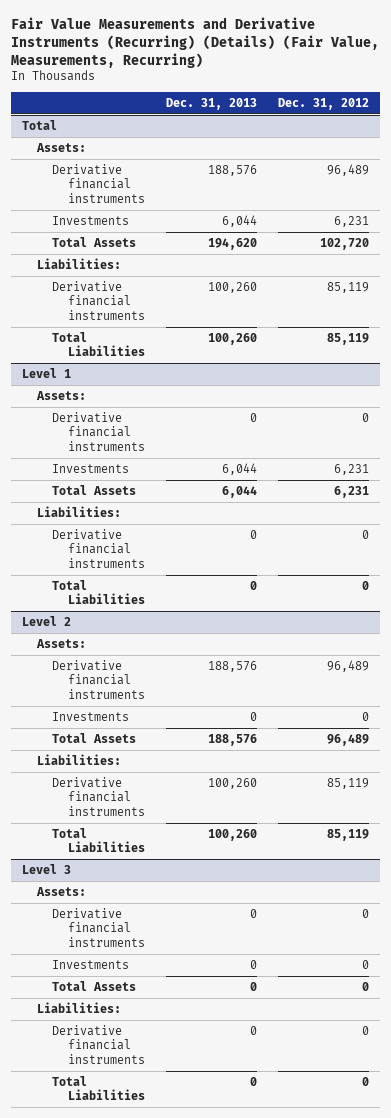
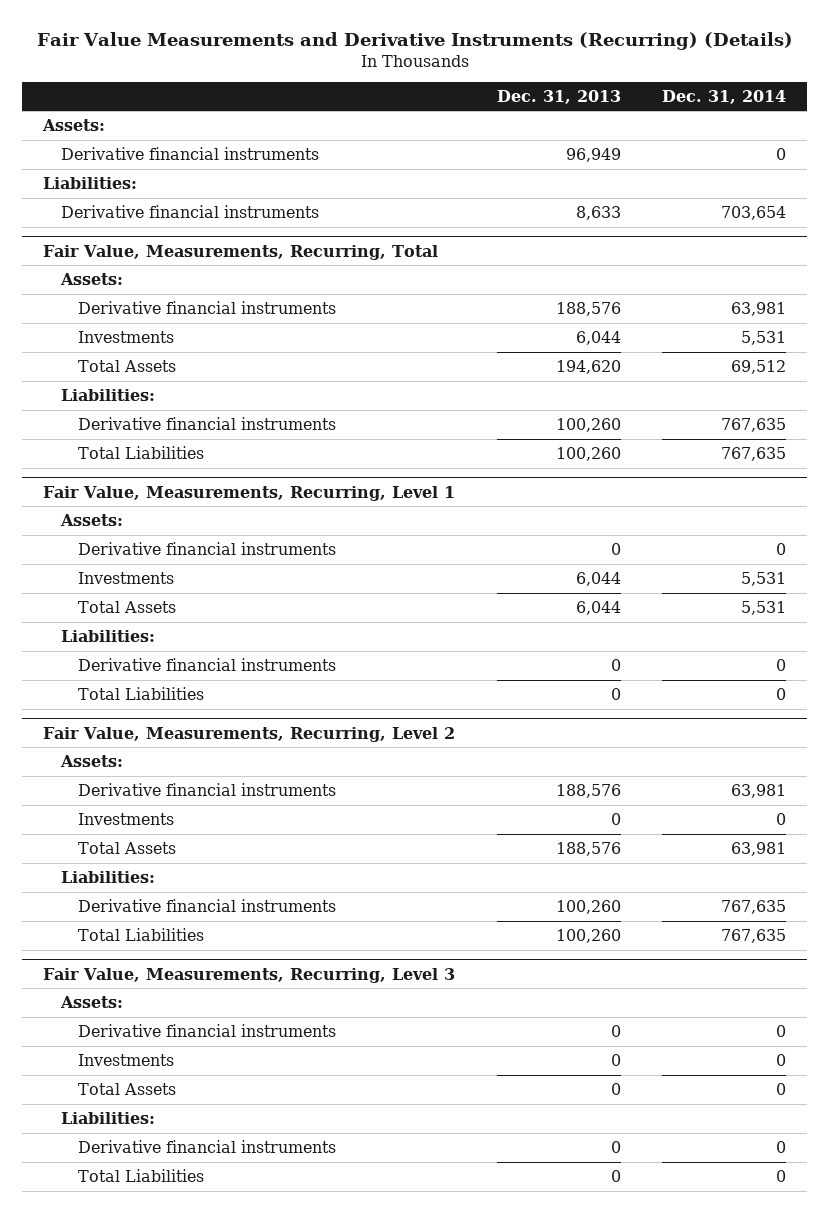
[11,17,380,68] Fair Value Measurements and Derivative Instruments (Recurring) (Details) (Fair Value, Measurements, Recurring) -> [36,31,793,50] Fair Value Measurements and Derivative Instruments (Recurring) (Details)
[278,97,370,110] Dec. 31, 2012 -> none
none -> [662,89,787,104] Dec. 31, 2014
[21,120,57,131] Total -> none
none -> [60,146,319,160] Derivative financial instruments
none -> [42,176,137,189] Liabilities:
none -> [60,204,319,218] Derivative financial instruments
none -> [42,244,438,260] Fair Value, Measurements, Recurring, Total
none -> [59,272,123,285] Assets:
[21,368,71,379] Level 1 -> none
none -> [42,485,455,501] Fair Value, Measurements, Recurring, Level 1
[21,616,71,627] Level 2 -> none
none -> [42,726,455,742] Fair Value, Measurements, Recurring, Level 2
[21,864,71,875] Level 3 -> none
none -> [42,967,455,983] Fair Value, Measurements, Recurring, Level 3

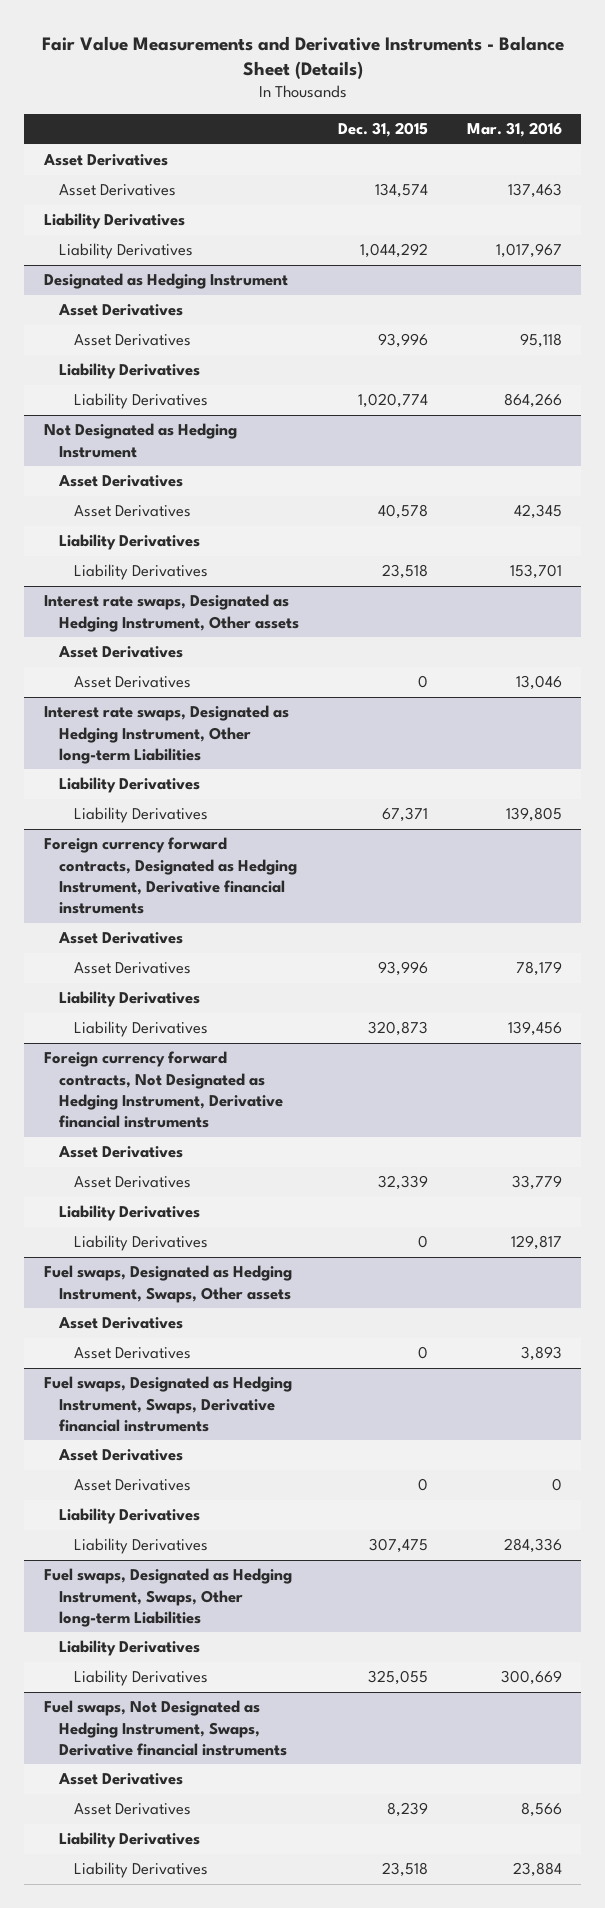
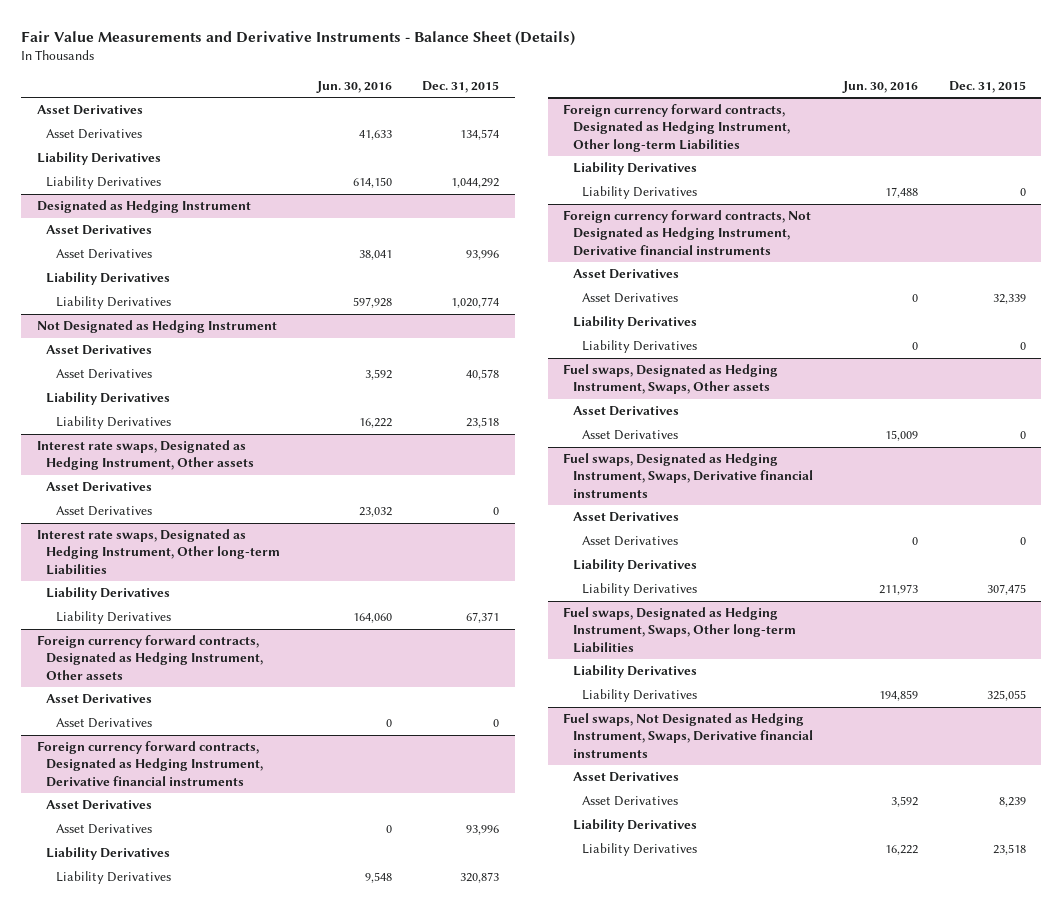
[466,122,562,138] Mar. 31, 2016 -> none
none -> [315,80,392,93] Jun. 30, 2016
none -> [36,635,264,680] Foreign currency forward contracts, Designated as Hedging Instrument, Other assets
none -> [46,694,153,705] Asset Derivatives
none -> [55,718,152,729] Asset Derivatives
none -> [563,104,790,152] Foreign currency forward contracts, Designated as Hedging Instrument, Other long-term Liabilities
none -> [572,162,697,176] Liability Derivatives
none -> [582,186,698,200] Liability Derivatives

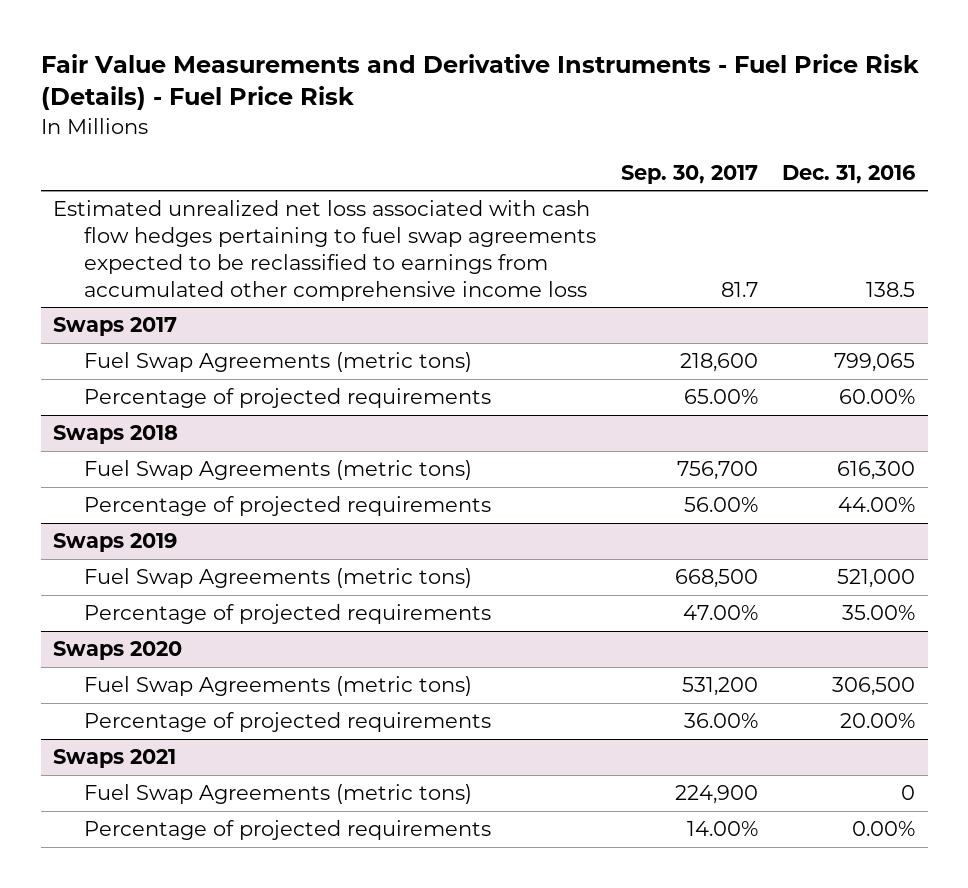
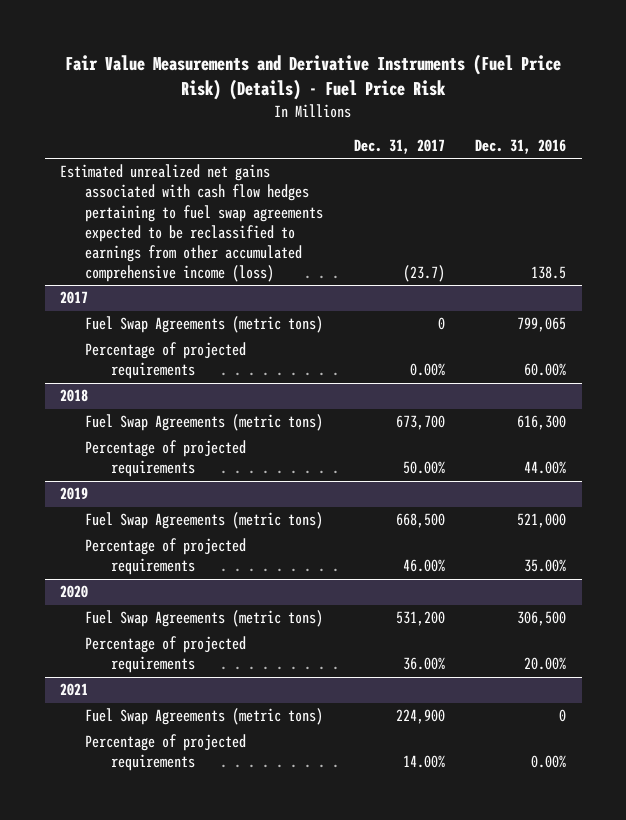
[40,53,919,111] Fair Value Measurements and Derivative Instruments - Fuel Price Risk (Details) - Fuel Price Risk -> [65,53,562,100] Fair Value Measurements and Derivative Instruments (Fuel Price Risk) (Details) - Fuel Price Risk
[620,164,758,184] Sep. 30, 2017 -> none
none -> [353,139,445,155] Dec. 31, 2017
[52,200,596,302] Estimated unrealized net loss associated with cash flow hedges pertaining to fuel swap agreements expected to be reclassified to earnings from accumulated other comprehensive income loss -> [60,164,324,282] Estimated unrealized net gains associated with cash flow hedges pertaining to fuel swap agreements expected to be reclassified to earnings from other accumulated comprehensive income (loss)
[52,317,177,337] Swaps 2017 -> [60,291,89,305] 2017
[52,425,178,445] Swaps 2018 -> [60,389,89,403] 2018
[52,533,177,553] Swaps 2019 -> [60,487,89,501] 2019
[52,641,182,661] Swaps 2020 -> [60,585,89,599] 2020
[52,749,176,769] Swaps 2021 -> [60,683,89,697] 2021

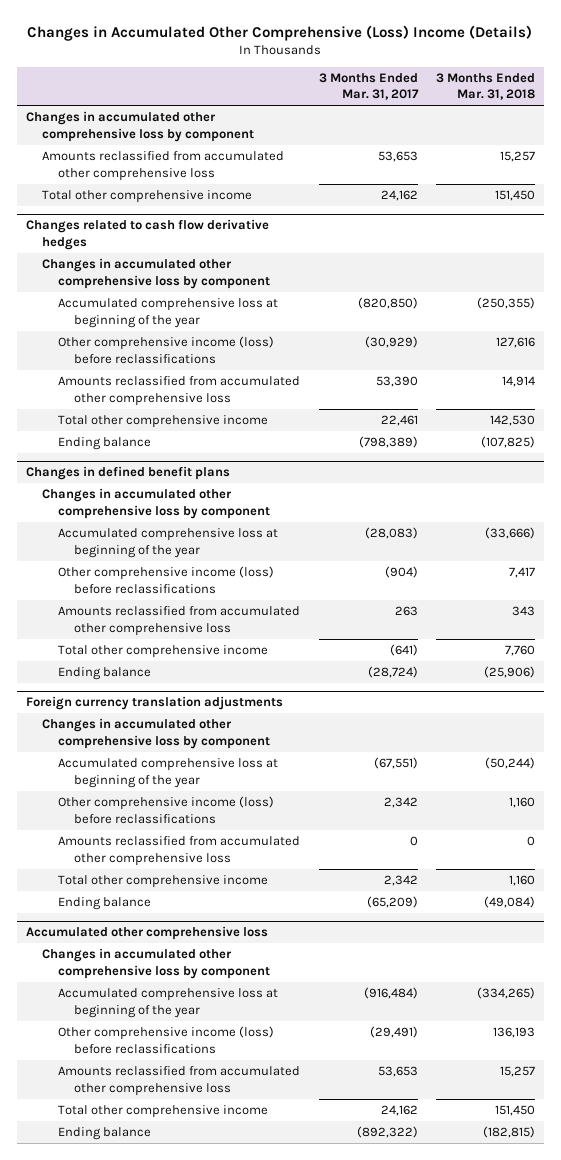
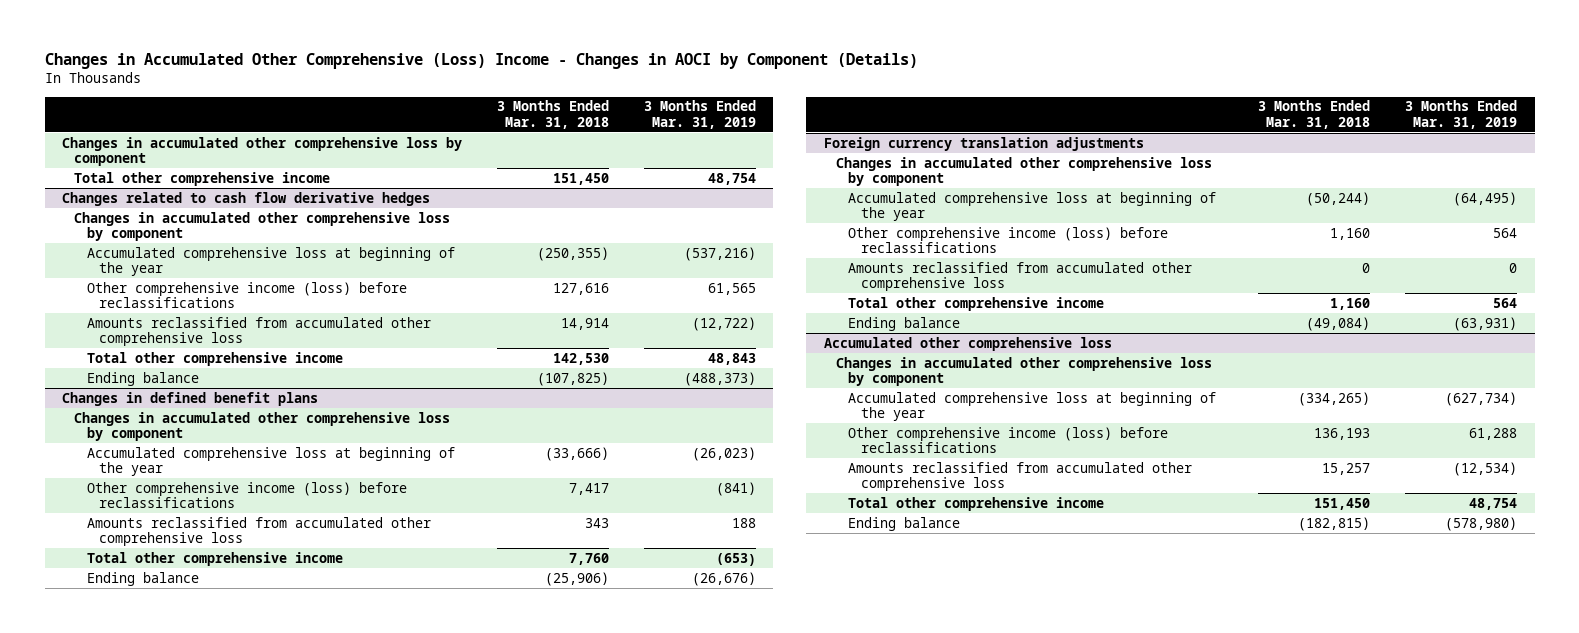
[27,24,533,41] Changes in Accumulated Other Comprehensive (Loss) Income (Details) -> [44,53,918,70] Changes in Accumulated Other Comprehensive (Loss) Income - Changes in AOCI by Component (Details)
[318,72,419,101] 3 Months Ended Mar. 31, 2017 -> none
none -> [643,100,756,129] 3 Months Ended Mar. 31, 2019
[41,151,284,181] Amounts reclassified from accumulated other comprehensive loss -> none

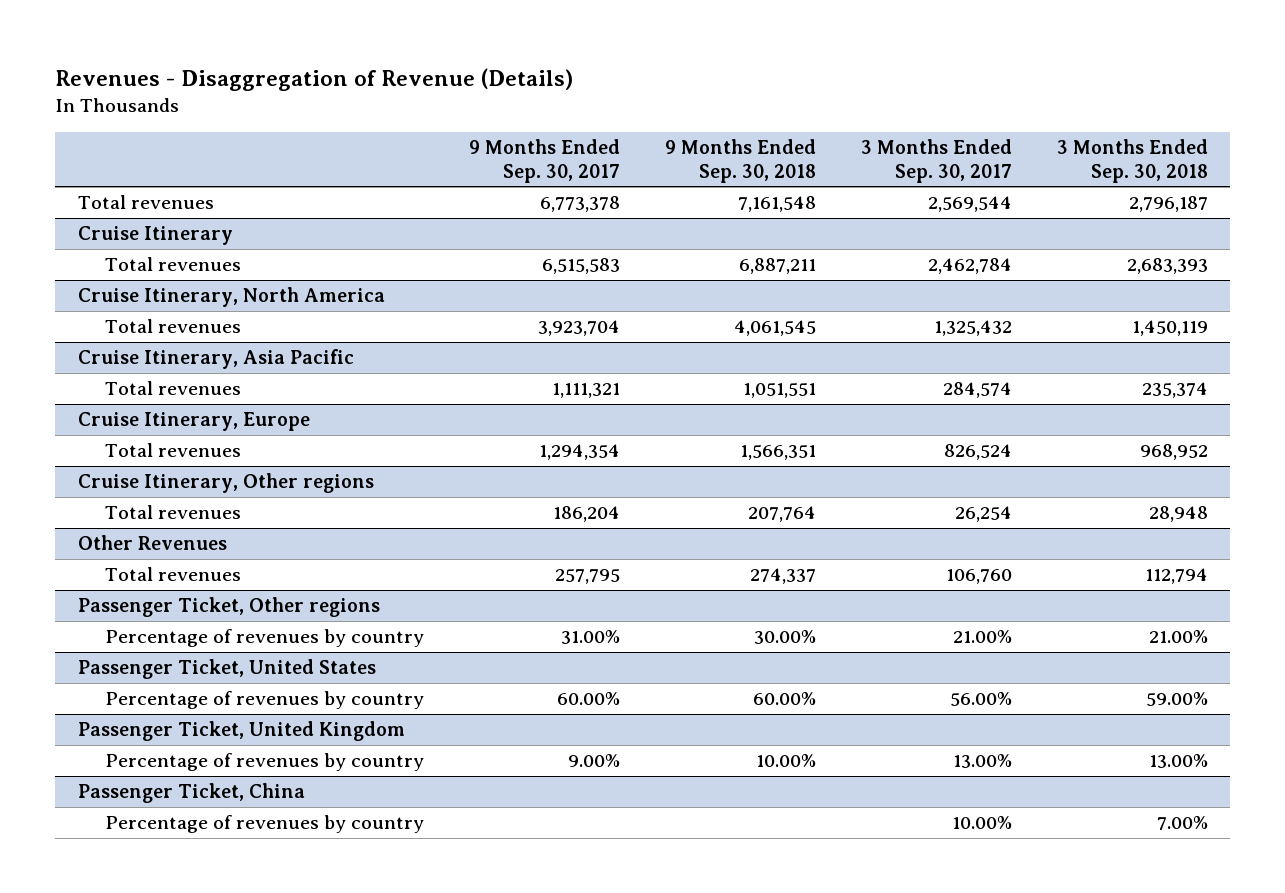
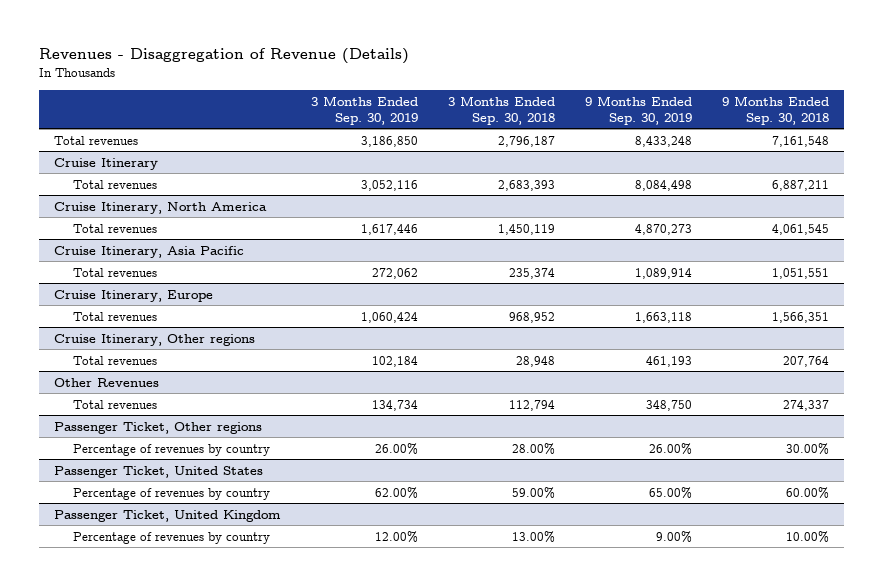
[468,138,620,183] 9 Months Ended Sep. 30, 2017 -> none
[860,138,1012,183] 3 Months Ended Sep. 30, 2017 -> none
none -> [310,96,418,125] 3 Months Ended Sep. 30, 2019
none -> [584,96,692,125] 9 Months Ended Sep. 30, 2019
[1148,630,1208,644] 21.00% -> [511,442,555,455] 28.00%
[77,783,305,804] Passenger Ticket, China -> none
[104,815,424,834] Percentage of revenues by country -> none

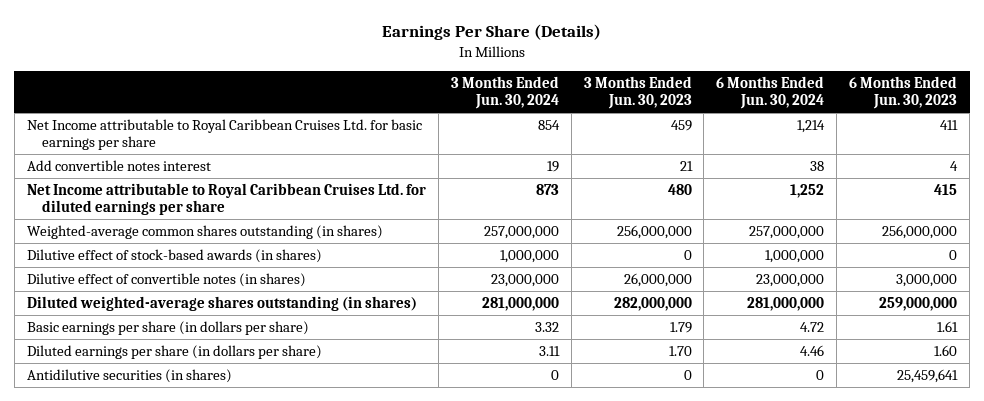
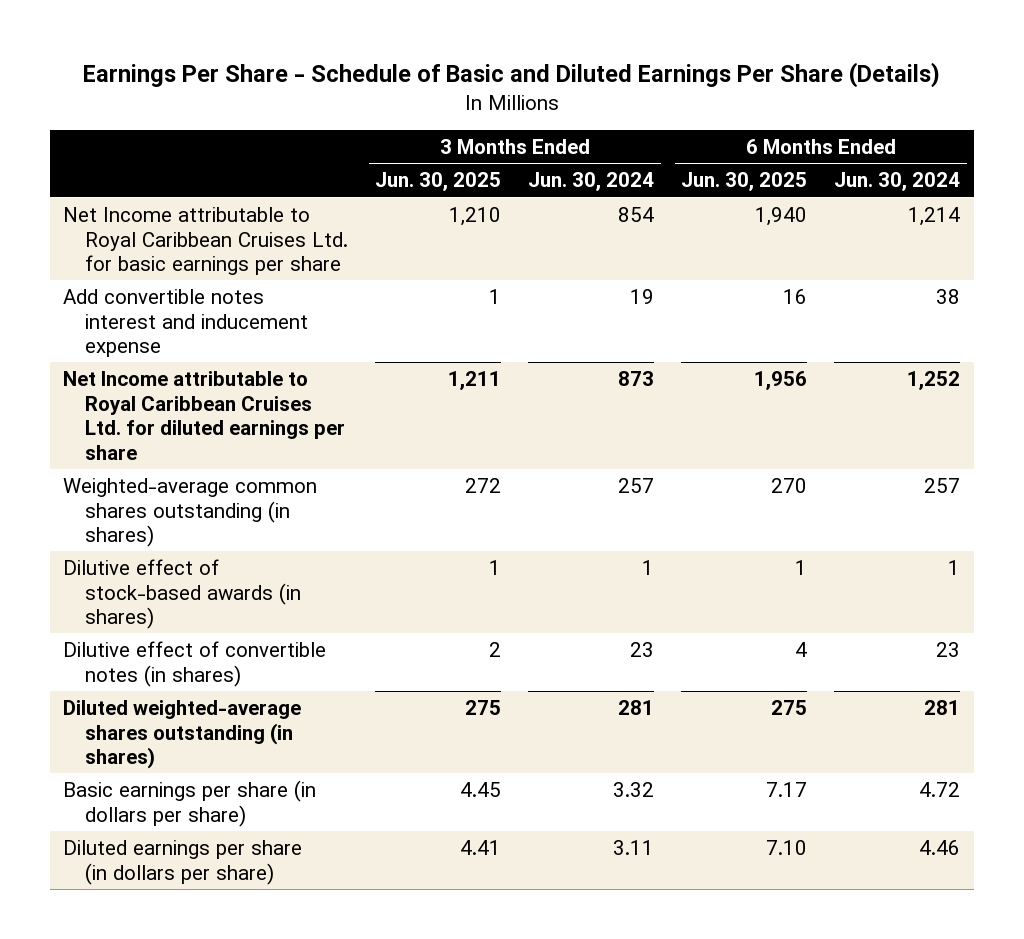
[382,23,602,40] Earnings Per Share (Details) -> [82,61,940,88] Earnings Per Share - Schedule of Basic and Diluted Earnings Per Share (Details)
[583,75,692,110] 3 Months Ended Jun. 30, 2023 -> none
[849,75,958,110] 6 Months Ended Jun. 30, 2023 -> none
none -> [375,172,502,192] Jun. 30, 2025
none -> [681,172,808,192] Jun. 30, 2025
[26,159,211,171] Add convertible notes interest -> [63,288,309,358] Add convertible notes interest and inducement expense
[483,225,559,239] 257,000,000 -> [618,477,655,493] 257
[749,225,825,239] 257,000,000 -> [924,477,961,493] 257
[499,249,559,263] 1,000,000 -> [642,559,655,575] 1
[765,249,825,263] 1,000,000 -> [948,559,961,575] 1
[490,273,559,287] 23,000,000 -> [630,641,655,657] 23
[756,273,825,287] 23,000,000 -> [936,641,961,657] 23
[481,296,559,311] 281,000,000 -> [618,699,655,715] 281
[747,296,825,311] 281,000,000 -> [924,699,961,715] 281
[26,368,232,383] Antidilutive securities (in shares) -> none

